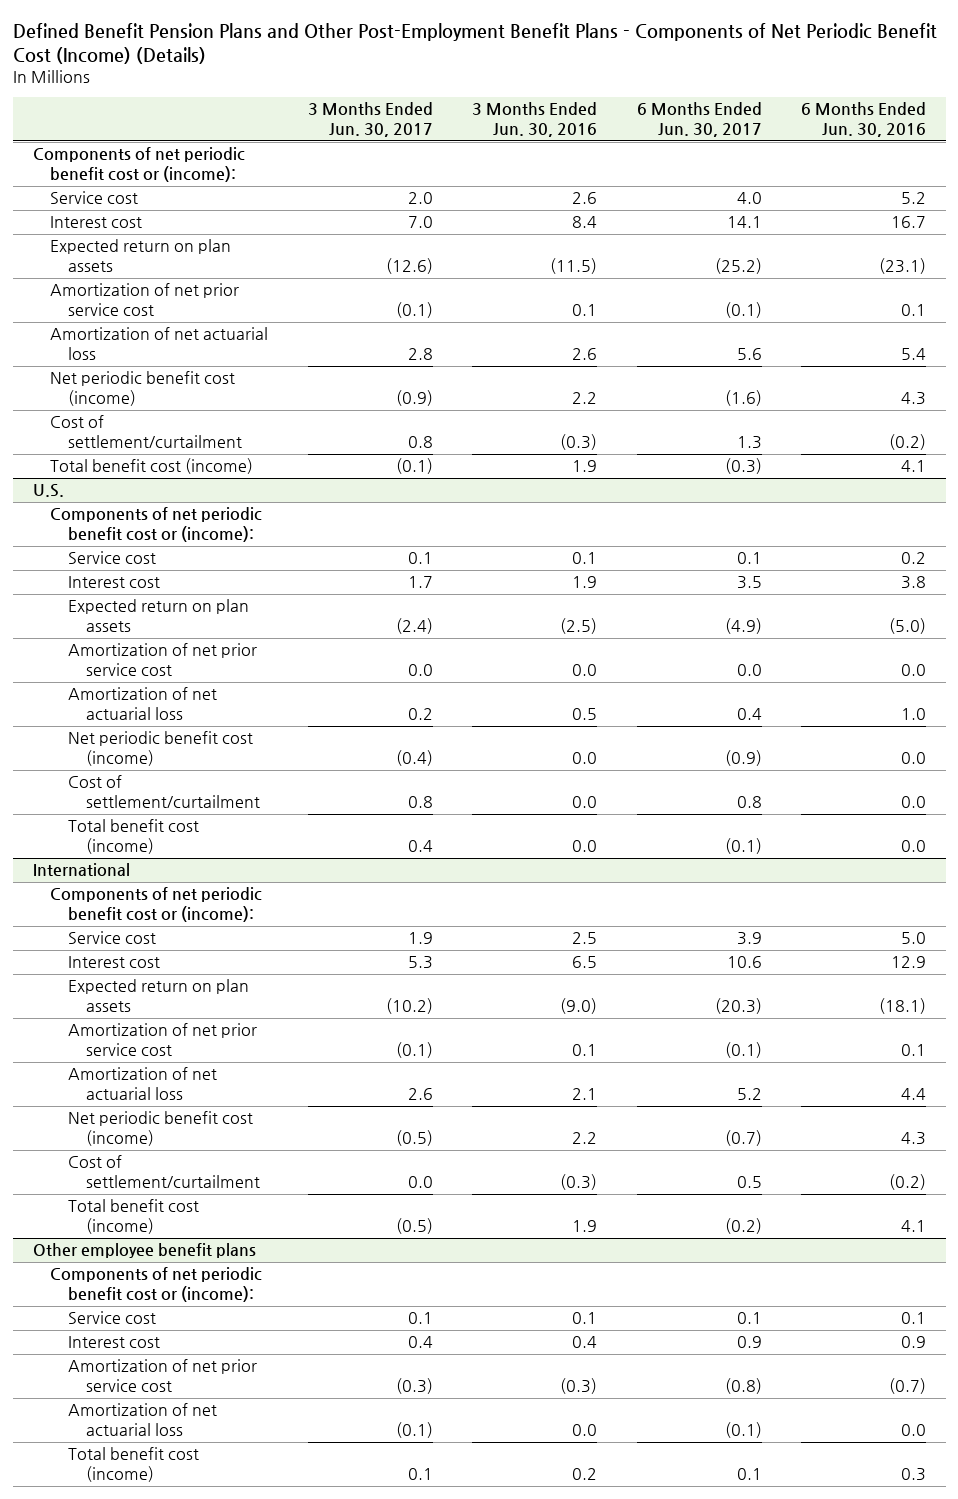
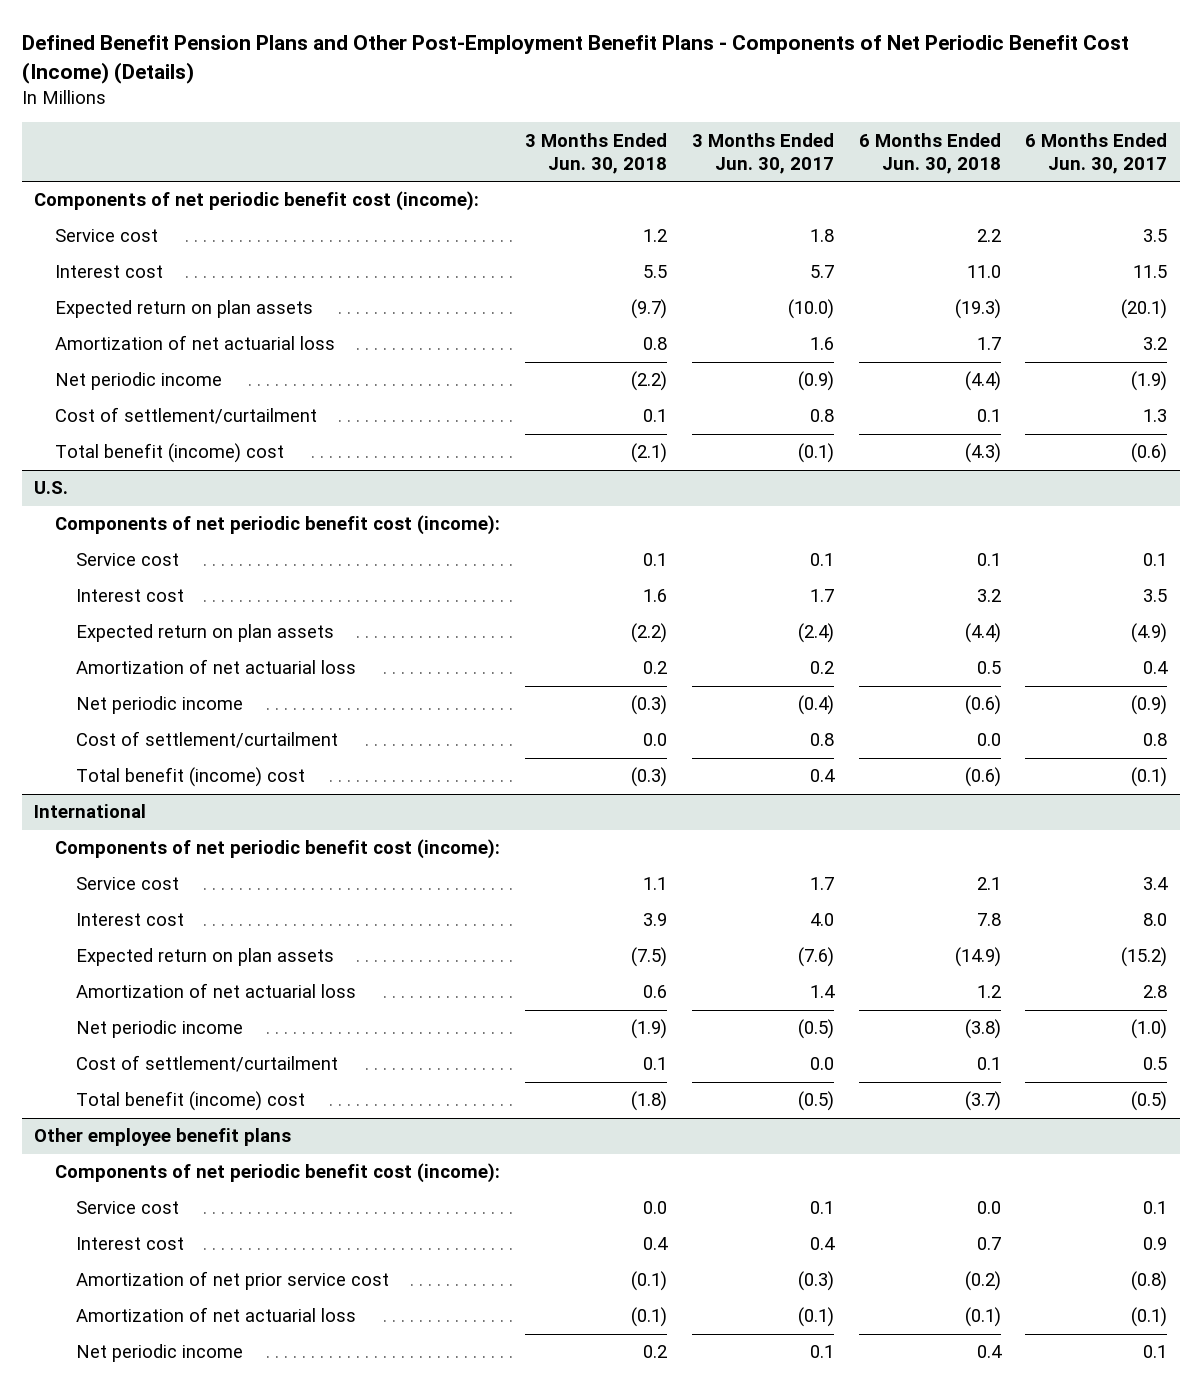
[472,102,598,138] 3 Months Ended Jun. 30, 2016 -> none
[800,102,926,138] 6 Months Ended Jun. 30, 2016 -> none
none -> [524,132,667,174] 3 Months Ended Jun. 30, 2018
none -> [858,132,1001,174] 6 Months Ended Jun. 30, 2018
[50,283,240,317] Amortization of net prior service cost -> none
[32,147,245,183] Components of net periodic benefit cost or (income): -> [33,191,479,212] Components of net periodic benefit cost (income):
[407,192,433,205] 2.0 -> [809,229,834,243] 1.8
[736,192,762,205] 4.0 -> [1143,229,1168,243] 3.5
[407,216,433,229] 7.0 -> [809,265,834,279] 5.7
[726,216,762,229] 14.1 -> [1133,265,1168,279] 11.5
[385,258,433,275] (12.6) -> [787,299,834,320] (10.0)
[714,258,762,275] (25.2) -> [1121,299,1168,320] (20.1)
[407,348,433,361] 2.8 -> [809,337,834,351] 1.6
[736,348,762,361] 5.6 -> [1143,337,1168,351] 3.2
[50,371,236,407] Net periodic benefit cost (income) -> [55,372,223,391] Net periodic income
[724,390,762,407] (1.6) -> [1131,371,1168,392] (1.9)
[50,458,254,475] Total benefit cost (income) -> [55,443,285,464] Total benefit (income) cost
[724,458,762,475] (0.3) -> [1131,443,1168,464] (0.6)
[50,507,263,543] Components of net periodic benefit cost or (income): -> [55,515,501,536] Components of net periodic benefit cost (income):
[68,643,258,677] Amortization of net prior service cost -> none
[68,731,254,767] Net periodic benefit cost (income) -> [76,696,244,715] Net periodic income
[68,819,200,855] Total benefit cost (income) -> [76,767,306,788] Total benefit (income) cost
[68,1023,258,1057] Amortization of net prior service cost -> none
[50,887,263,923] Components of net periodic benefit cost or (income): -> [55,839,501,860] Components of net periodic benefit cost (income):
[407,932,433,945] 1.9 -> [809,877,834,891] 1.7
[736,932,762,946] 3.9 -> [1143,877,1169,891] 3.4
[407,956,433,970] 5.3 -> [809,913,834,927] 4.0
[726,956,762,969] 10.6 -> [1143,913,1168,927] 8.0
[385,998,433,1015] (10.2) -> [797,947,834,968] (7.6)
[714,998,762,1015] (20.3) -> [1121,947,1168,968] (15.2)
[407,1088,433,1101] 2.6 -> [809,985,835,999] 1.4
[736,1088,762,1101] 5.2 -> [1143,985,1168,999] 2.8
[68,1111,254,1147] Net periodic benefit cost (income) -> [76,1020,244,1039] Net periodic income
[724,1130,762,1147] (0.7) -> [1131,1019,1168,1040] (1.0)
[68,1199,200,1235] Total benefit cost (income) -> [76,1091,306,1112] Total benefit (income) cost
[724,1218,762,1235] (0.2) -> [1131,1091,1168,1112] (0.5)
[50,1267,263,1303] Components of net periodic benefit cost or (income): -> [55,1163,501,1184] Components of net periodic benefit cost (income):
[68,1447,200,1483] Total benefit cost (income) -> none
none -> [76,1344,244,1363] Net periodic income

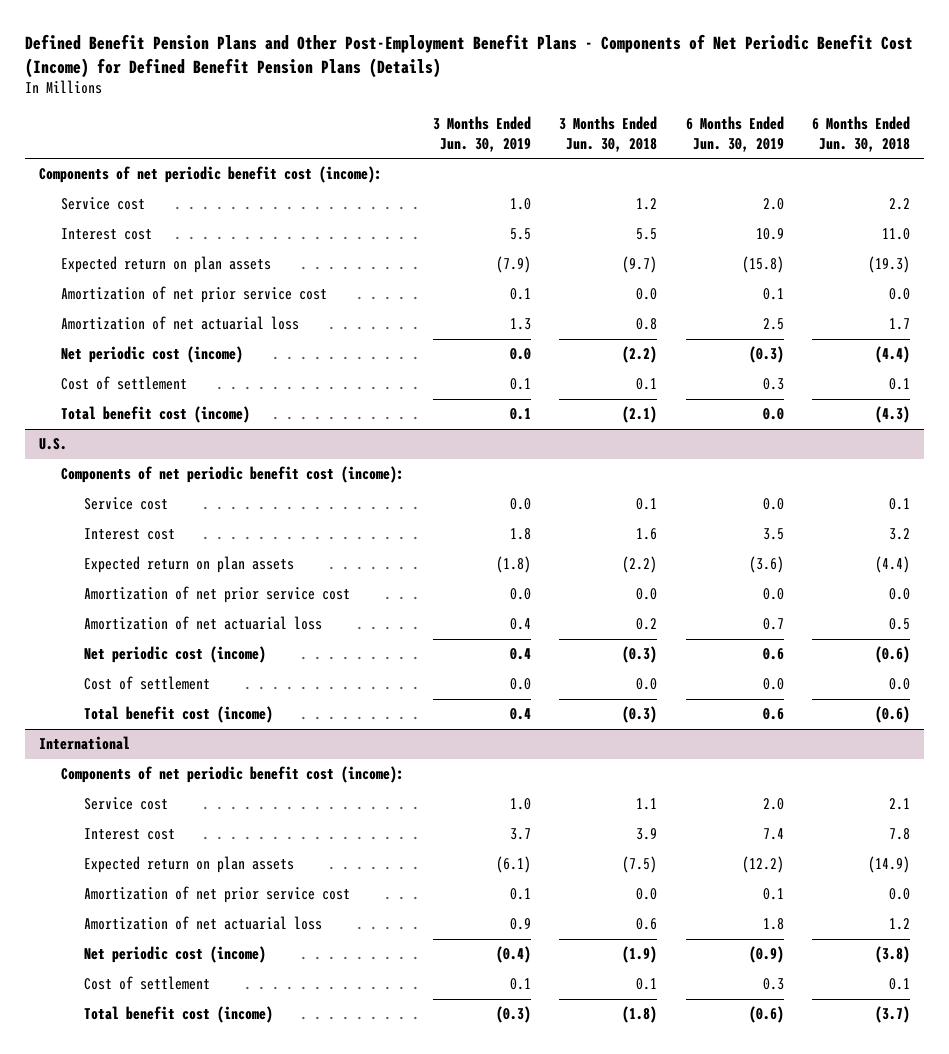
[21,35,1129,84] Defined Benefit Pension Plans and Other Post-Employment Benefit Plans - Components of Net Periodic Benefit Cost (Income) (Details) -> [24,33,913,78] Defined Benefit Pension Plans and Other Post-Employment Benefit Plans - Components of Net Periodic Benefit Cost (Income) for Defined Benefit Pension Plans (Details)
[691,132,834,174] 3 Months Ended Jun. 30, 2017 -> none
[1025,132,1168,174] 6 Months Ended Jun. 30, 2017 -> none
none -> [432,116,531,152] 3 Months Ended Jun. 30, 2019
none -> [685,116,784,152] 6 Months Ended Jun. 30, 2019
none -> [61,286,328,304] Amortization of net prior service cost
[55,372,223,391] Net periodic income -> [61,346,244,364] Net periodic cost (income)
[55,407,318,425] Cost of settlement/curtailment -> [61,376,188,391] Cost of settlement
[55,443,285,464] Total benefit (income) cost -> [61,406,251,424] Total benefit cost (income)
none -> [83,586,350,604] Amortization of net prior service cost
[76,696,244,715] Net periodic income -> [83,646,266,664] Net periodic cost (income)
[76,731,339,749] Cost of settlement/curtailment -> [83,676,210,691] Cost of settlement
[76,767,306,788] Total benefit (income) cost -> [83,706,273,724] Total benefit cost (income)
none -> [83,886,350,904] Amortization of net prior service cost
[33,1128,291,1147] Other employee benefit plans -> none
[55,1163,501,1184] Components of net periodic benefit cost (income): -> none
[76,1201,180,1215] Service cost -> none
[76,1237,185,1251] Interest cost -> none
[76,1271,390,1291] Amortization of net prior service cost -> none
[76,1307,357,1323] Amortization of net actuarial loss -> none
[76,1344,244,1363] Net periodic income -> none
[76,1020,244,1039] Net periodic income -> [83,946,266,964] Net periodic cost (income)
[76,1055,339,1073] Cost of settlement/curtailment -> [83,976,210,991] Cost of settlement
[76,1091,306,1112] Total benefit (income) cost -> [83,1006,273,1024] Total benefit cost (income)

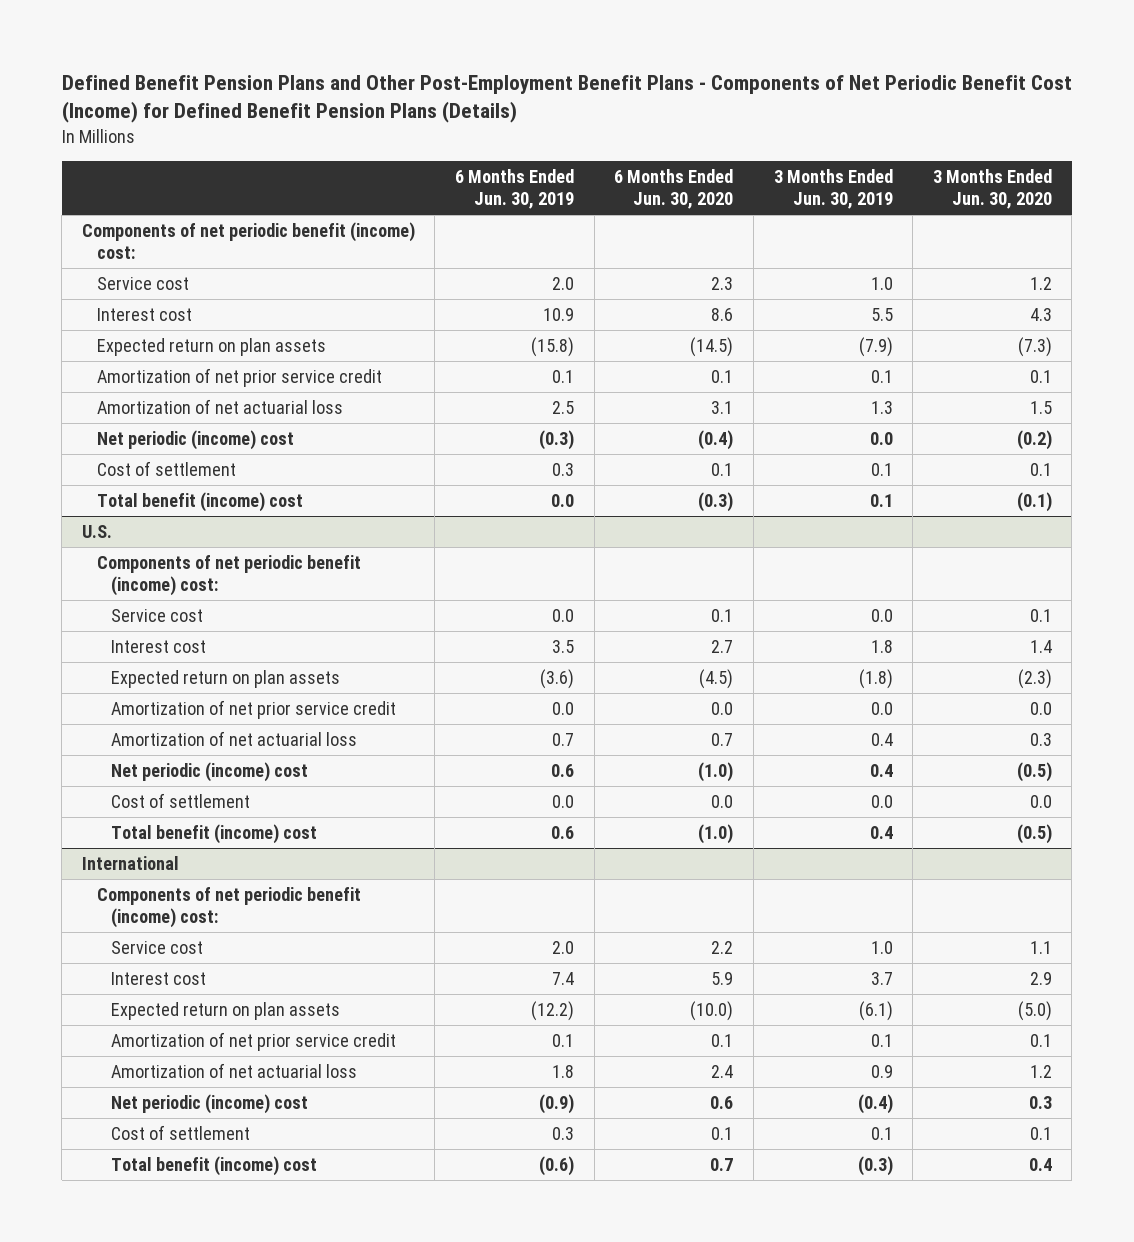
[559,116,658,152] 3 Months Ended Jun. 30, 2018 -> none
[811,116,910,152] 6 Months Ended Jun. 30, 2018 -> none
none -> [614,168,734,210] 6 Months Ended Jun. 30, 2020
none -> [932,168,1052,210] 3 Months Ended Jun. 30, 2020
[39,166,383,184] Components of net periodic benefit cost (income): -> [81,221,415,260] Components of net periodic benefit (income) cost:
[61,286,328,304] Amortization of net prior service cost -> [96,367,382,387] Amortization of net prior service credit
[61,346,244,364] Net periodic cost (income) -> [96,429,294,450] Net periodic (income) cost
[61,406,251,424] Total benefit cost (income) -> [96,491,303,512] Total benefit (income) cost
[61,466,405,484] Components of net periodic benefit cost (income): -> [96,554,361,597] Components of net periodic benefit (income) cost:
[83,586,350,604] Amortization of net prior service cost -> [111,699,397,719] Amortization of net prior service credit
[83,646,266,664] Net periodic cost (income) -> [111,761,309,782] Net periodic (income) cost
[83,706,273,724] Total benefit cost (income) -> [111,823,318,844] Total benefit (income) cost
[61,766,405,784] Components of net periodic benefit cost (income): -> [96,886,361,929] Components of net periodic benefit (income) cost:
[83,886,350,904] Amortization of net prior service cost -> [111,1031,397,1051] Amortization of net prior service credit
[83,946,266,964] Net periodic cost (income) -> [111,1093,309,1114] Net periodic (income) cost
[83,1006,273,1024] Total benefit cost (income) -> [111,1155,318,1176] Total benefit (income) cost

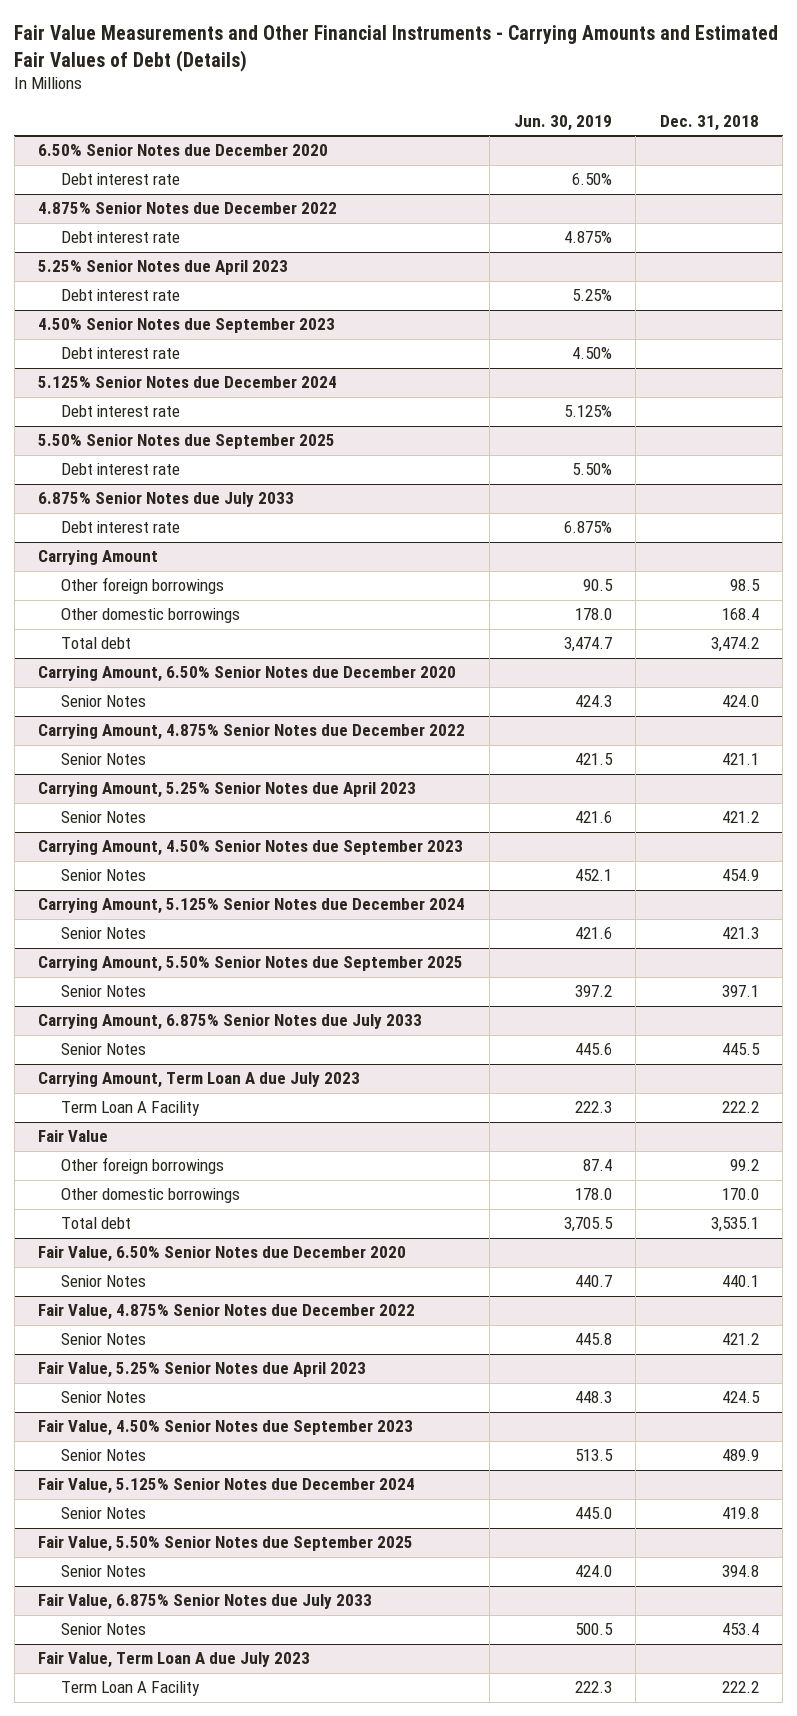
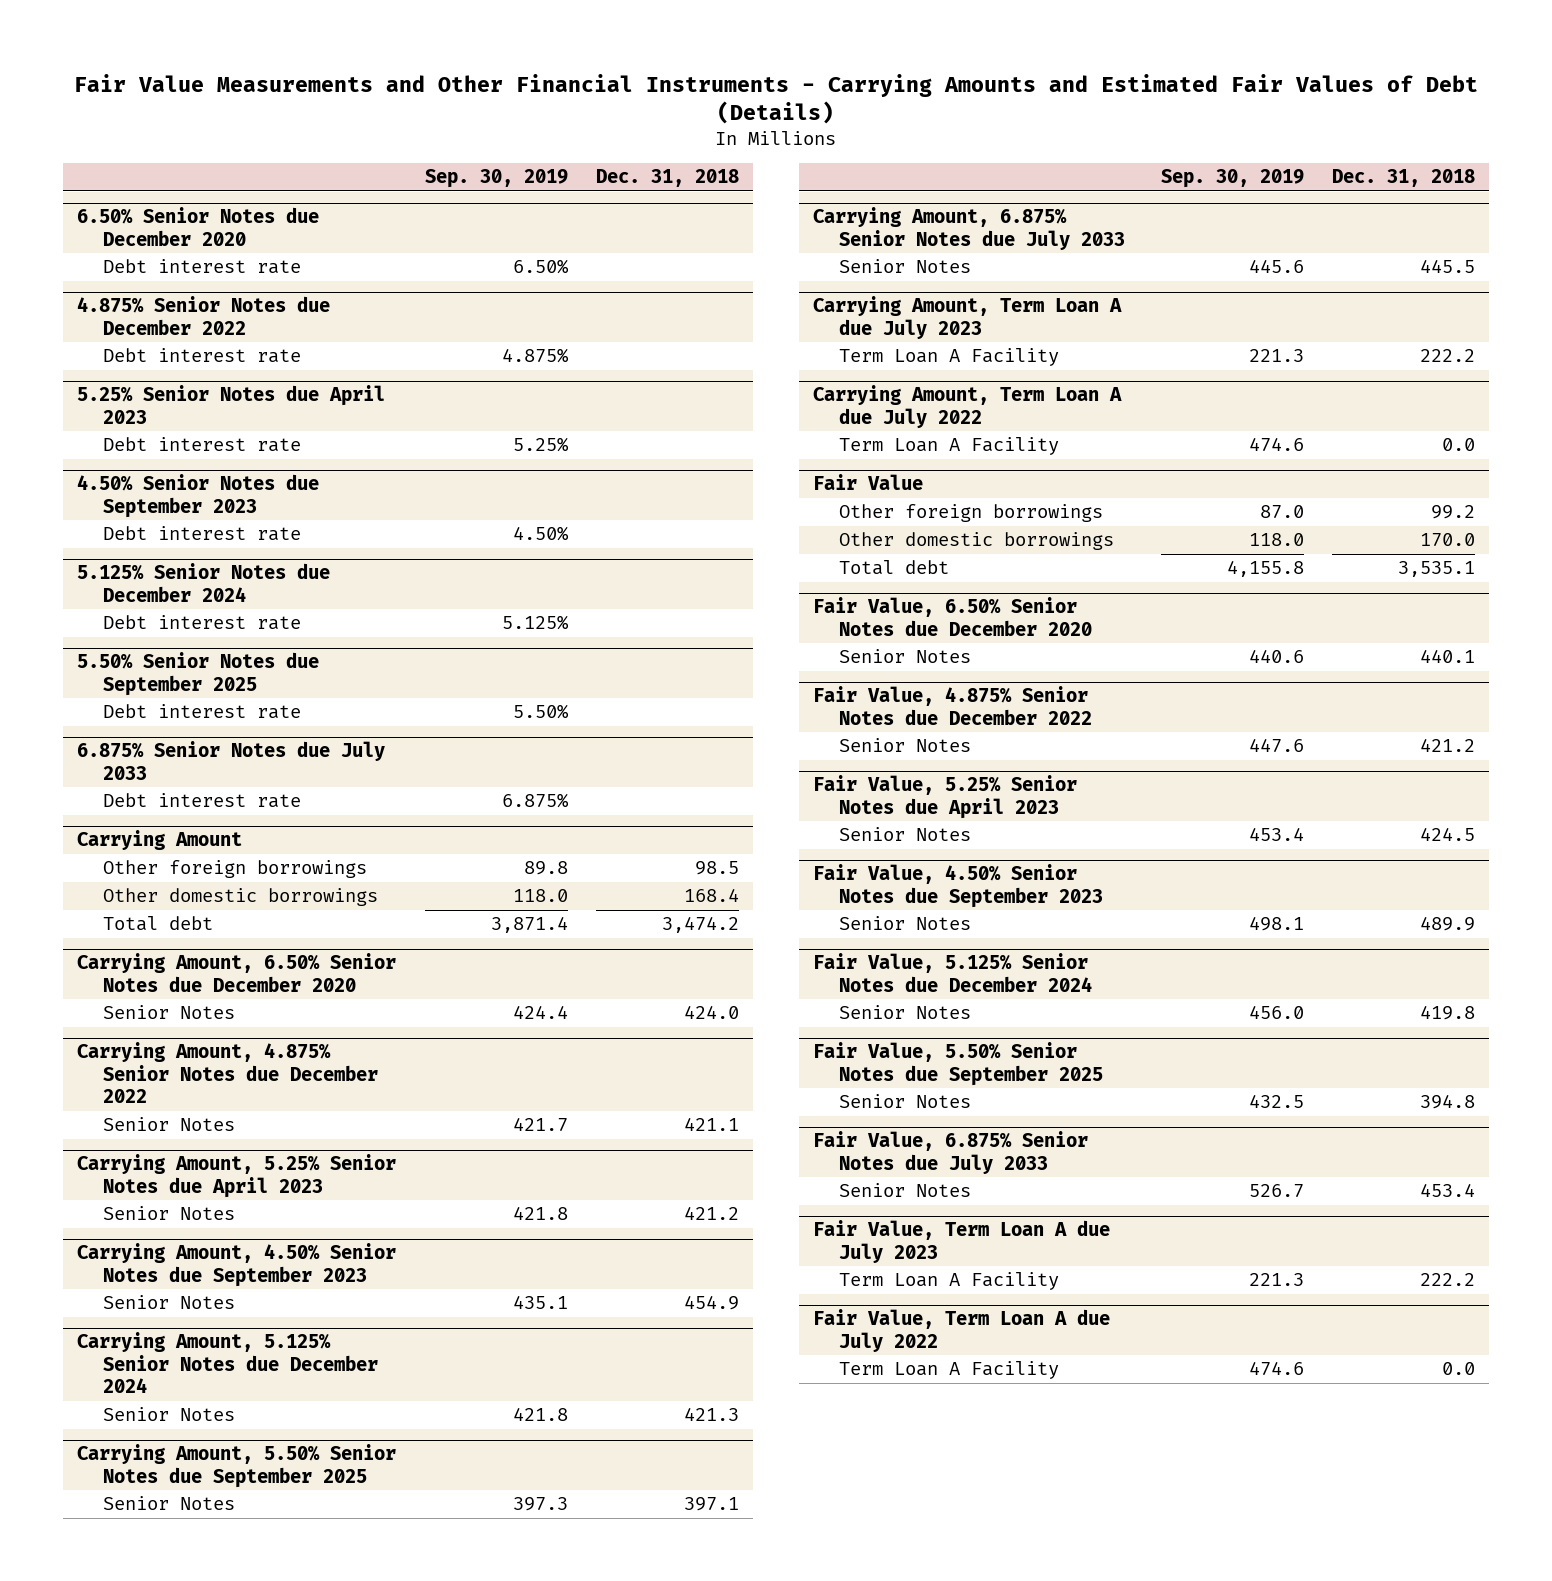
[513,114,612,131] Jun. 30, 2019 -> none
none -> [424,169,568,189] Sep. 30, 2019
none -> [813,385,1123,428] Carrying Amount, Term Loan A due July 2022
none -> [838,437,1059,456] Term Loan A Facility
none -> [813,1309,1111,1352] Fair Value, Term Loan A due July 2022
none -> [838,1361,1059,1380] Term Loan A Facility

